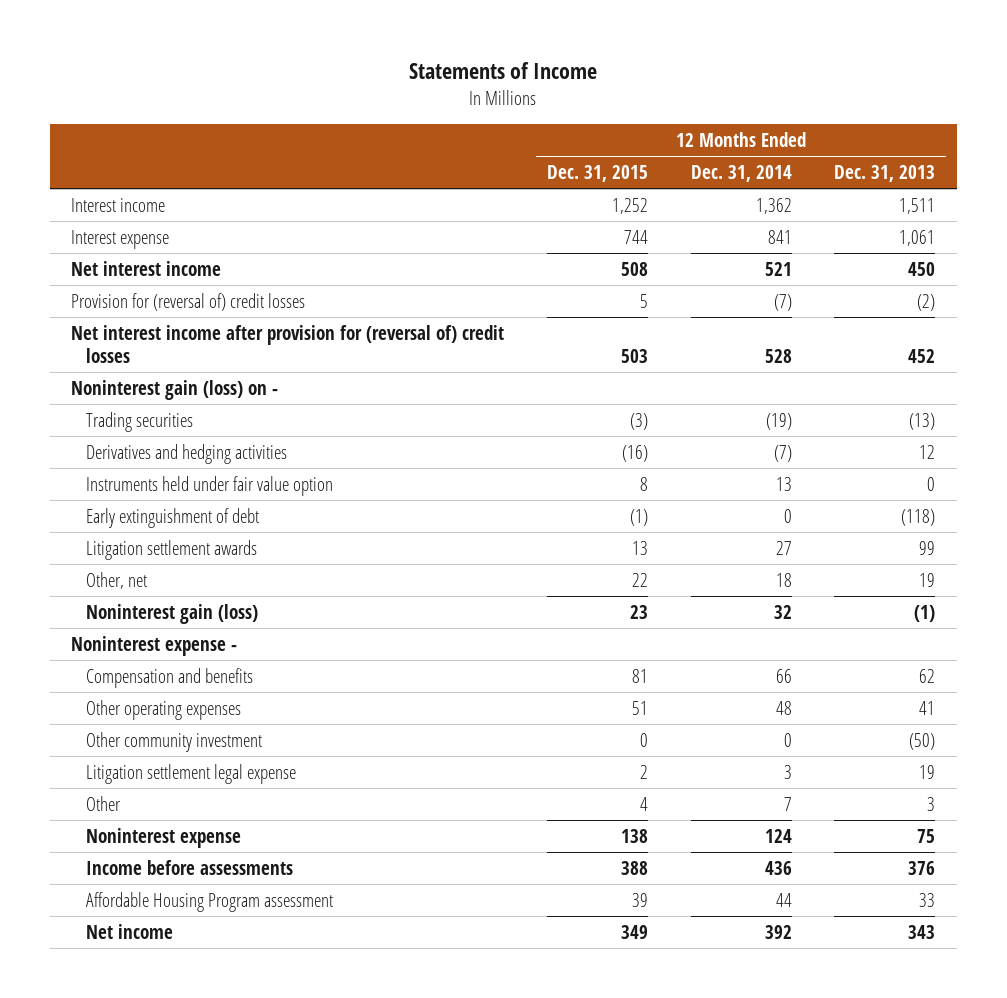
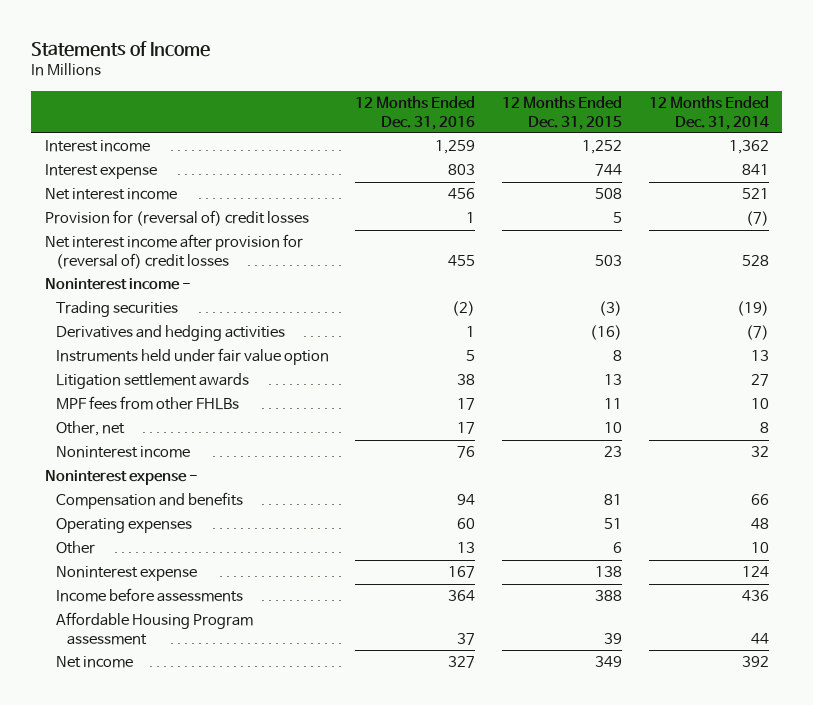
[834,165,936,183] Dec. 31, 2013 -> none
none -> [355,95,476,130] 12 Months Ended Dec. 31, 2016
[71,379,279,400] Noninterest gain (loss) on - -> [44,278,191,291] Noninterest income -
[85,507,259,528] Early extinguishment of debt -> none
none -> [55,396,239,411] MPF fees from other FHLBs
[631,572,648,587] 22 -> [604,422,623,434] 10
[775,572,792,587] 18 -> [759,422,769,434] 8
[85,603,258,624] Noninterest gain (loss) -> [55,446,190,459] Noninterest income
[85,731,262,752] Other community investment -> none
[85,763,296,784] Litigation settlement legal expense -> none
[85,699,241,720] Other operating expenses -> [55,518,192,534] Operating expenses
[639,796,648,811] 4 -> [613,542,623,554] 6
[783,796,792,811] 7 -> [750,542,769,554] 10

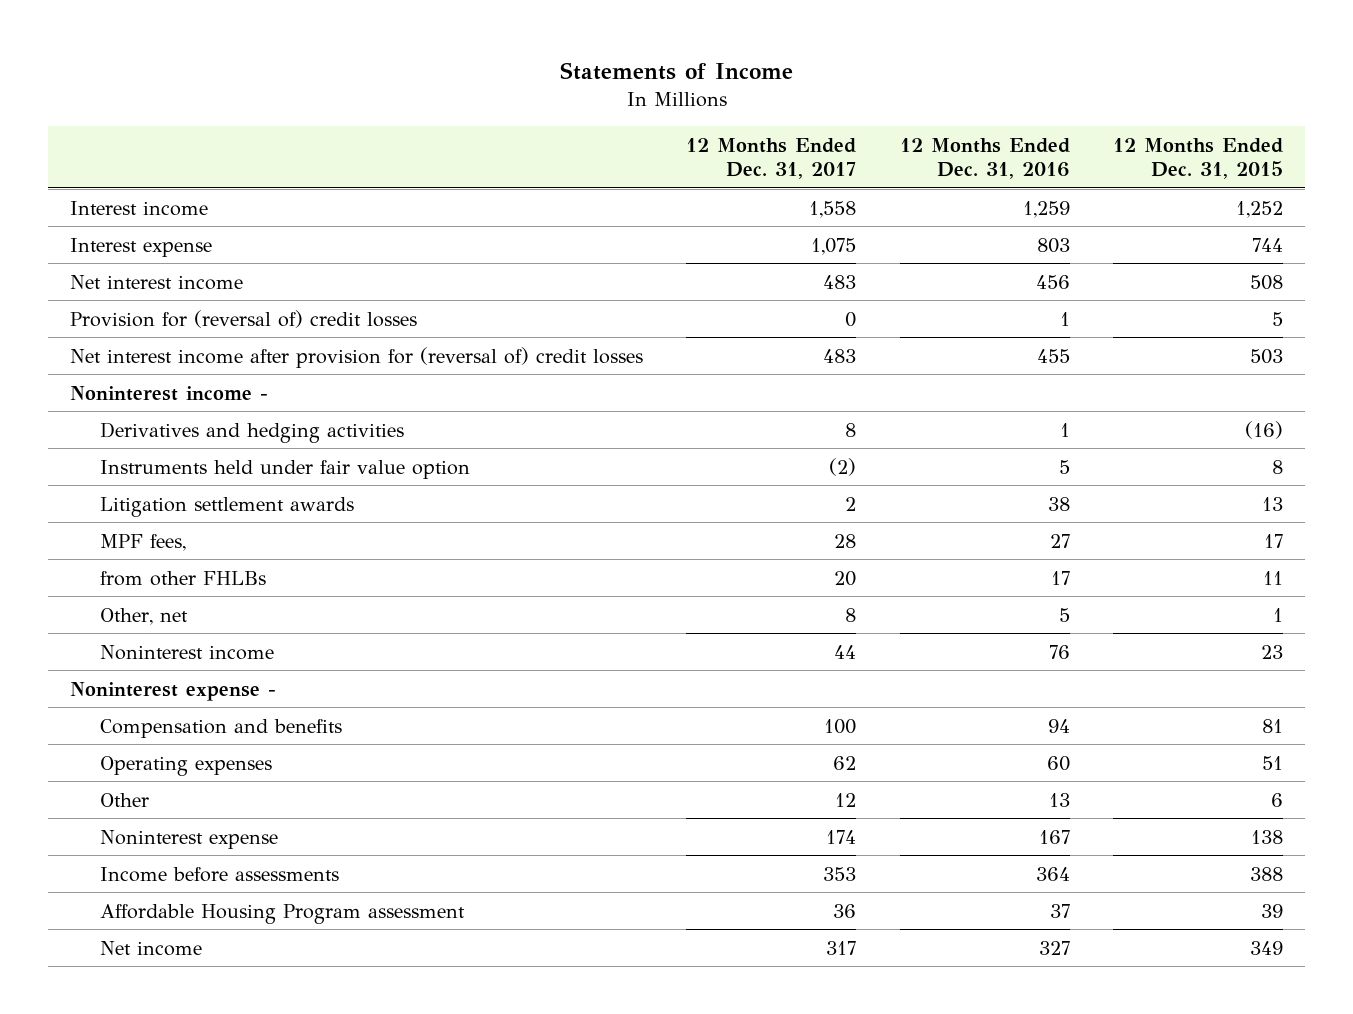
[648,95,769,130] 12 Months Ended Dec. 31, 2014 -> none
none -> [686,138,857,179] 12 Months Ended Dec. 31, 2017
[55,301,178,318] Trading securities -> none
[55,396,239,411] MPF fees from other FHLBs -> [100,533,187,551] MPF fees,
[457,398,476,411] 17 -> [1049,533,1070,548] 27
[604,398,623,410] 11 -> [1264,533,1284,548] 17
none -> [100,570,267,586] from other FHLBs
[457,422,476,435] 17 -> [1058,607,1070,622] 5
[604,422,623,434] 10 -> [1273,607,1284,622] 1

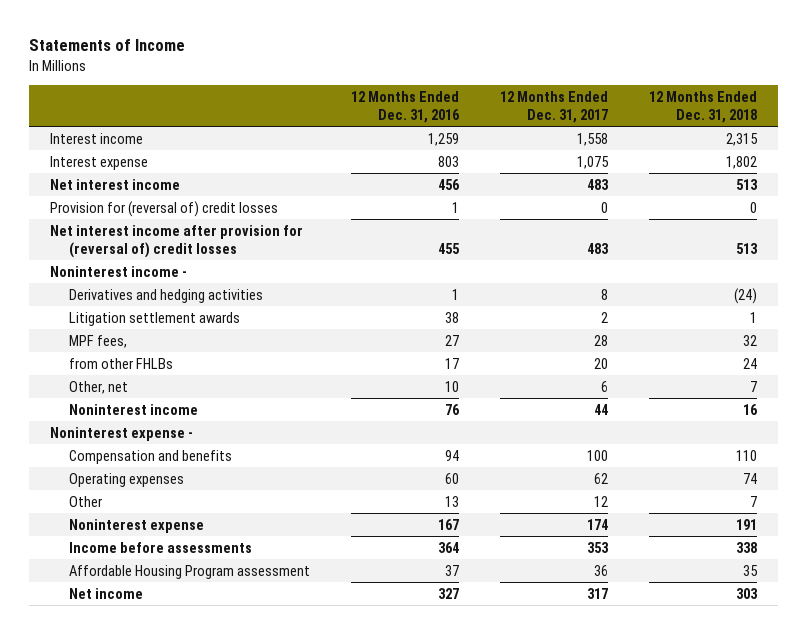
[1113,138,1284,179] 12 Months Ended Dec. 31, 2015 -> none
none -> [648,91,757,124] 12 Months Ended Dec. 31, 2018
[100,459,471,479] Instruments held under fair value option -> none
[845,607,857,622] 8 -> [600,380,608,392] 6
[1058,607,1070,622] 5 -> [444,380,459,392] 10

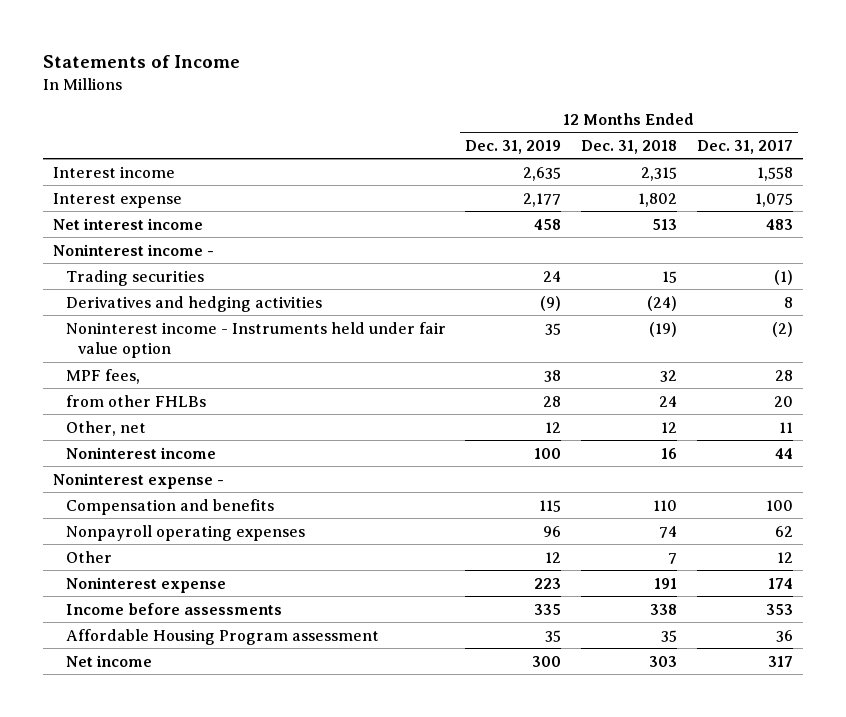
[350,91,460,124] 12 Months Ended Dec. 31, 2016 -> none
none -> [465,139,562,154] Dec. 31, 2019
[49,200,278,217] Provision for (reversal of) credit losses -> none
[49,224,303,258] Net interest income after provision for (reversal of) credit losses -> none
none -> [65,269,204,286] Trading securities
[68,311,240,326] Litigation settlement awards -> none
none -> [65,321,446,359] Noninterest income - Instruments held under fair value option
[600,380,608,392] 6 -> [778,421,793,433] 11
[749,380,757,392] 7 -> [661,421,678,433] 12
[68,472,184,487] Operating expenses -> [65,524,305,541] Nonpayroll operating expenses

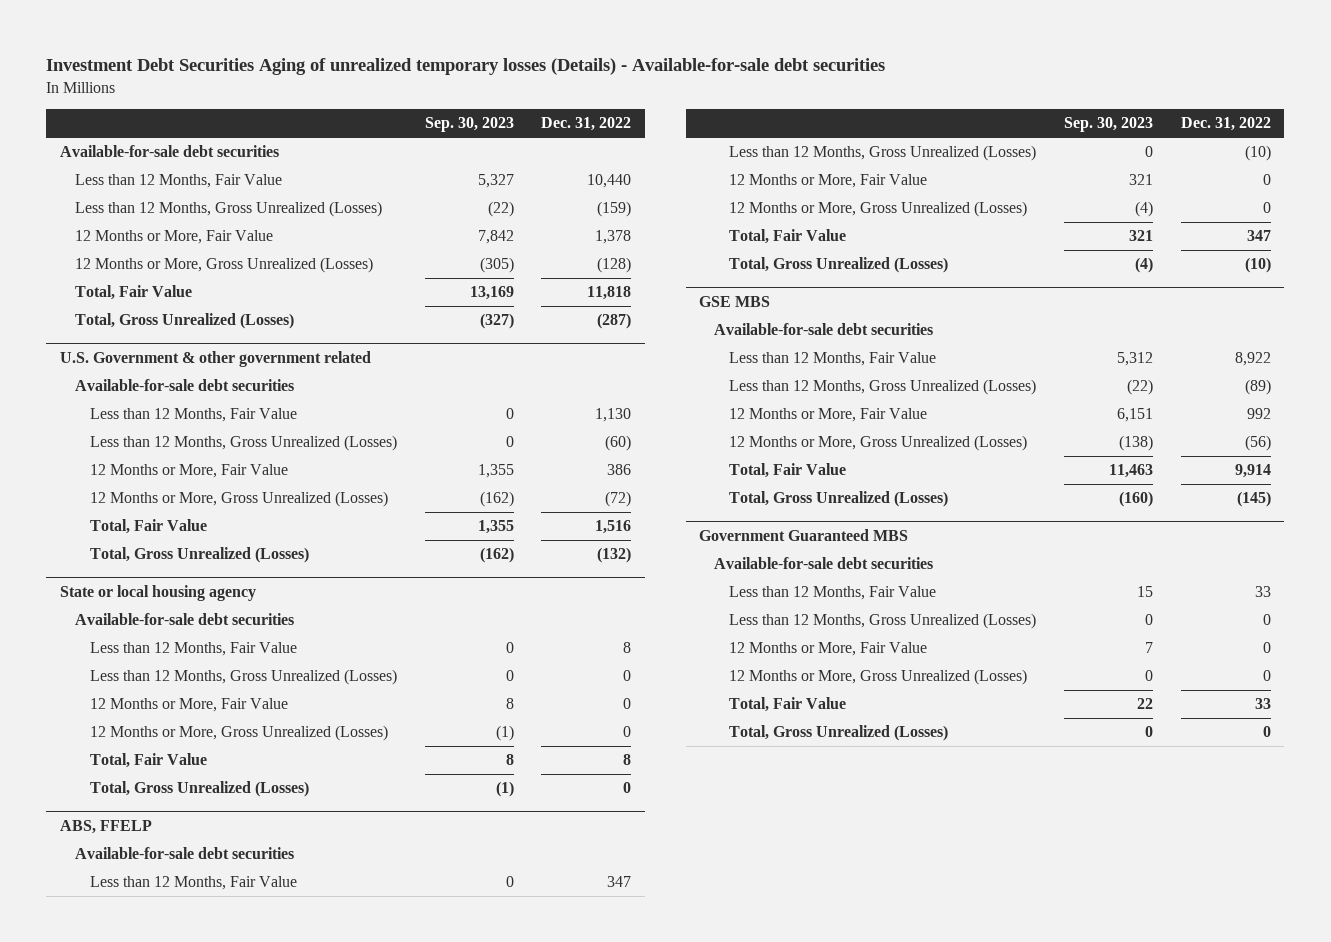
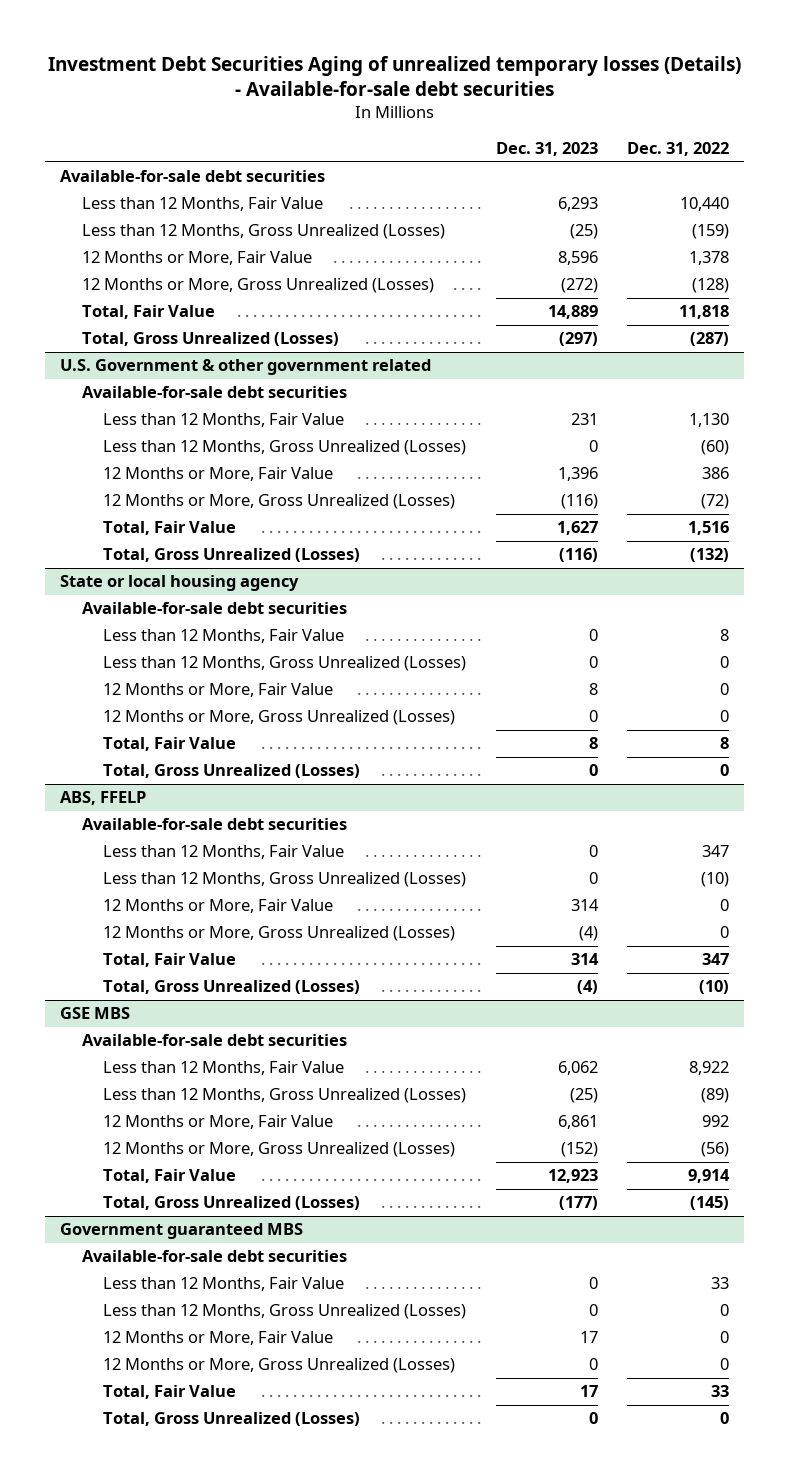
[424,117,514,133] Sep. 30, 2023 -> none
none -> [495,141,598,156] Dec. 31, 2023
[699,528,909,541] Government Guaranteed MBS -> [60,1223,304,1240] Government guaranteed MBS

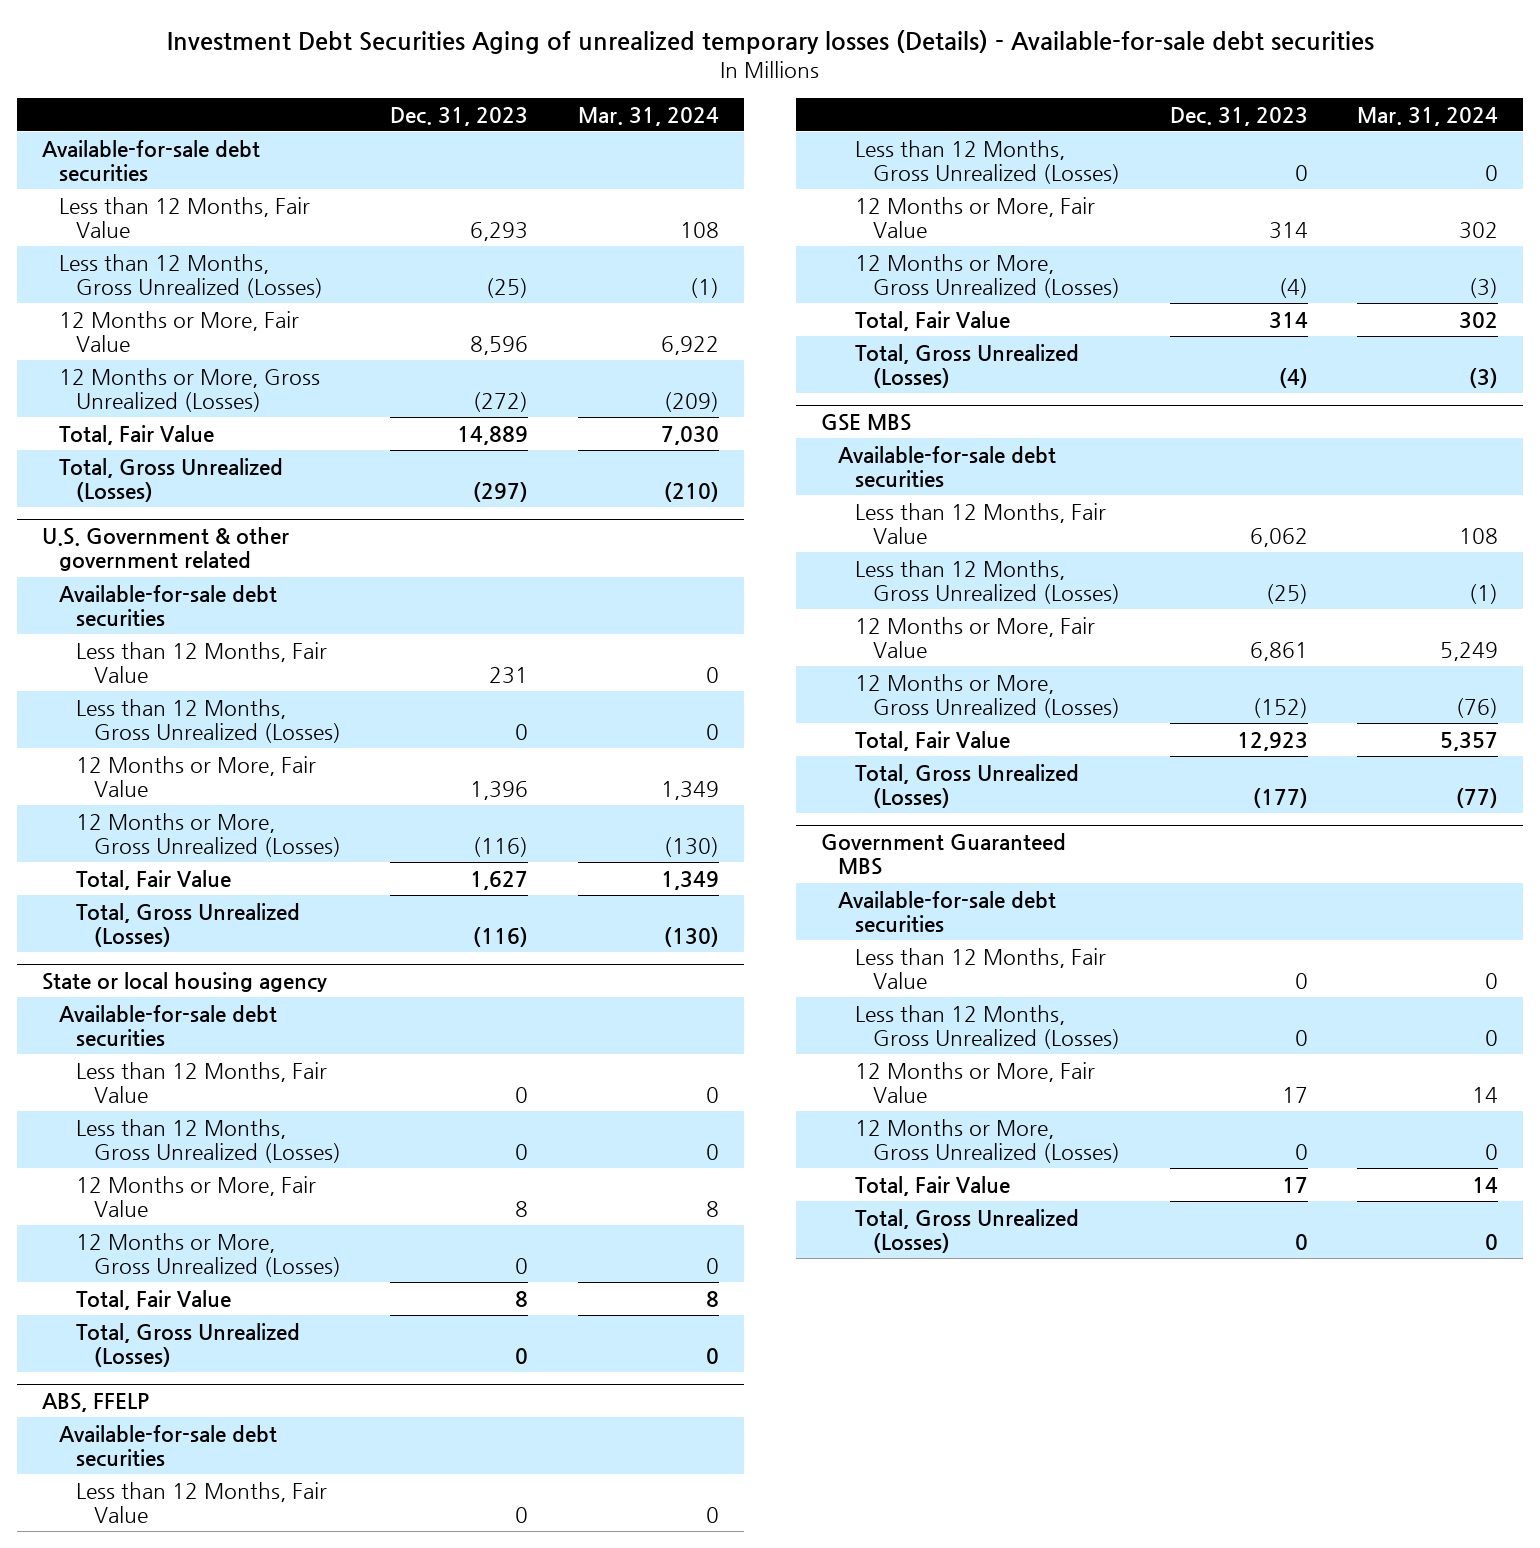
[626,141,729,156] Dec. 31, 2022 -> none
none -> [578,106,720,126] Mar. 31, 2024
[60,1223,304,1240] Government guaranteed MBS -> [821,832,1067,876] Government Guaranteed MBS

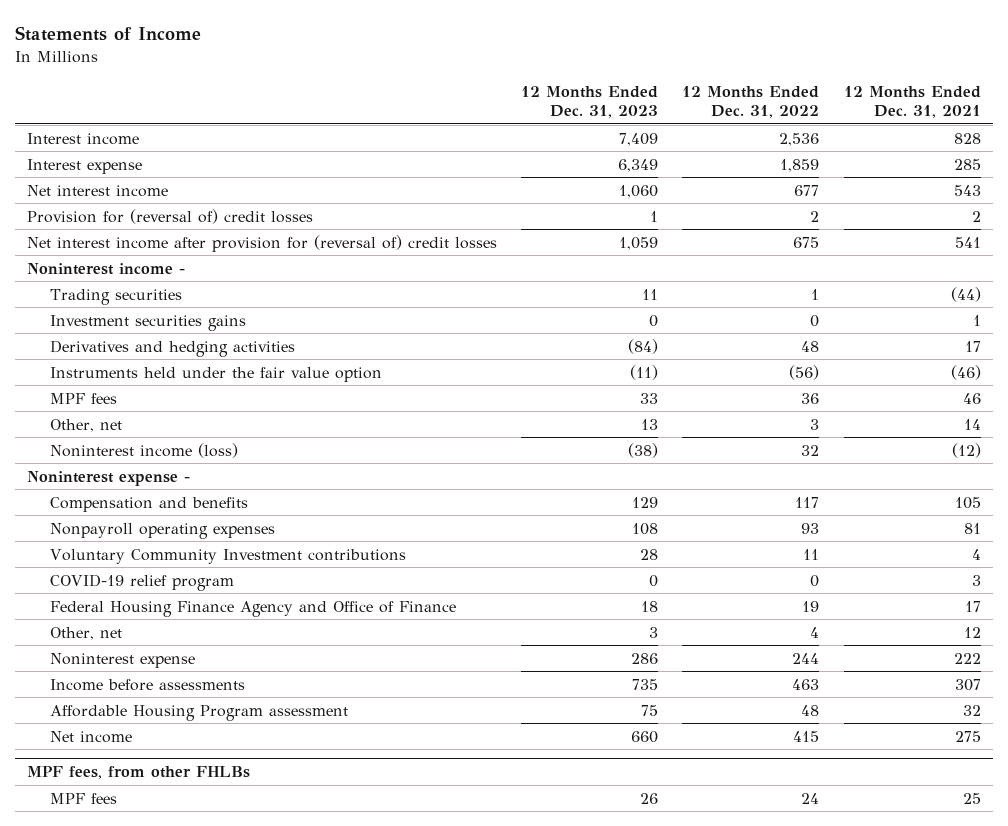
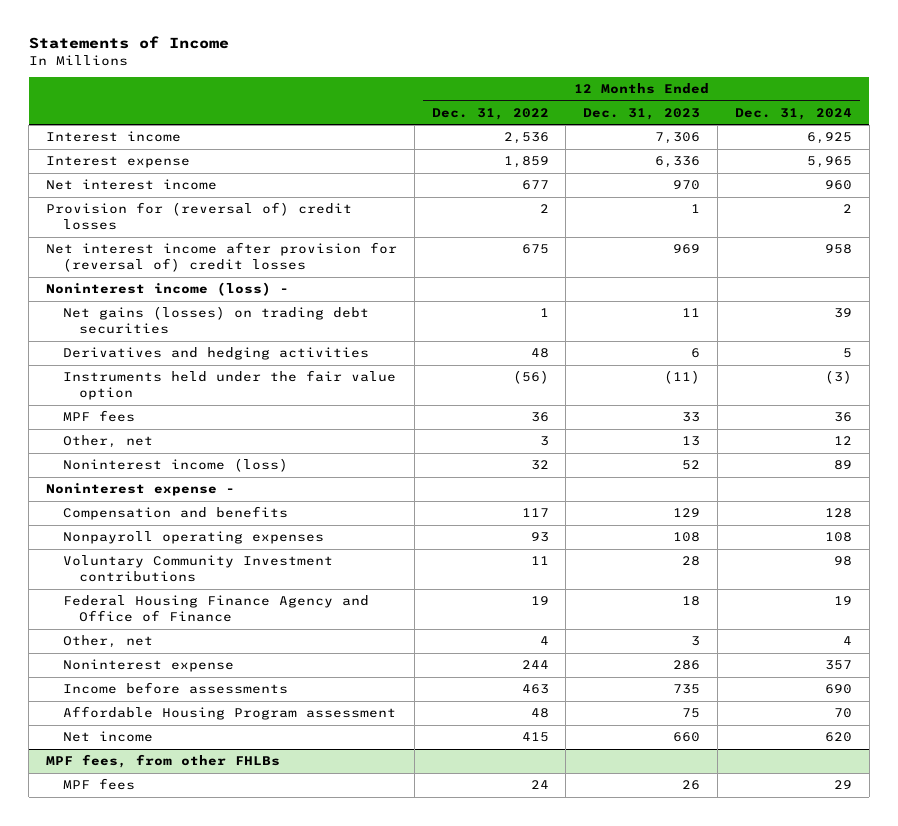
[843,86,981,119] 12 Months Ended Dec. 31, 2021 -> none
none -> [734,107,852,120] Dec. 31, 2024
[619,132,659,146] 7,409 -> [655,132,701,145] 7,306
[618,158,659,172] 6,349 -> [655,156,701,169] 6,336
[619,184,659,198] 1,060 -> [673,180,701,191] 970
[49,314,246,331] Investment securities gains -> none
[619,236,659,250] 1,059 -> [673,244,701,255] 969
[27,262,186,275] Noninterest income - -> [45,282,289,297] Noninterest income (loss) -
[49,288,182,305] Trading securities -> [62,306,369,335] Net gains (losses) on trading debt securities
[628,338,659,354] (84) -> [691,348,701,359] 6
[628,442,659,458] (38) -> [682,460,701,471] 52
[49,573,234,591] COVID-19 relief program -> none

